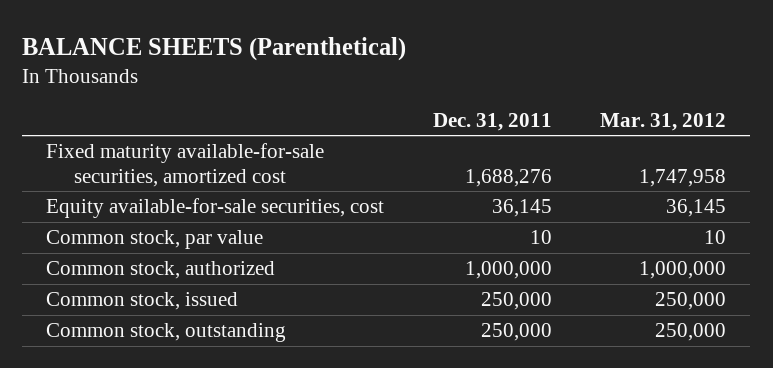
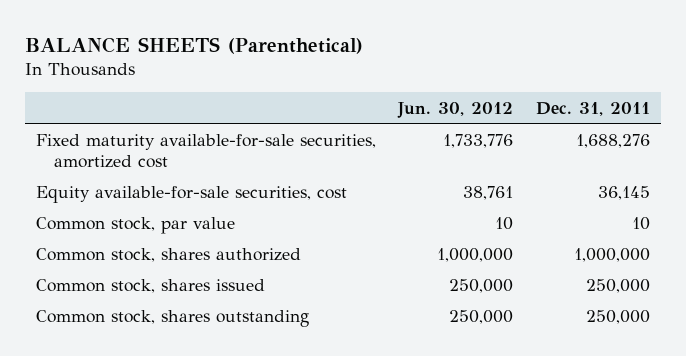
[600,112,727,131] Mar. 31, 2012 -> none
none -> [397,101,514,118] Jun. 30, 2012
[46,261,276,280] Common stock, authorized -> [35,247,301,262] Common stock, shares authorized
[46,292,239,311] Common stock, issued -> [35,278,265,293] Common stock, shares issued
[46,323,287,343] Common stock, outstanding -> [35,309,309,327] Common stock, shares outstanding

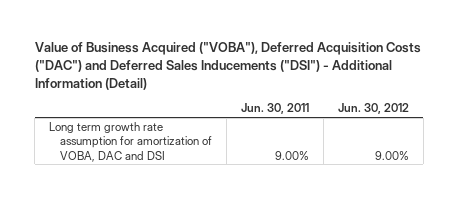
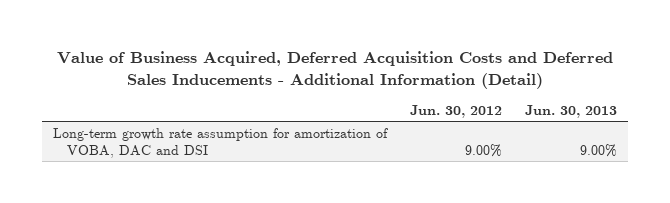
[34,42,421,90] Value of Business Acquired ("VOBA"), Deferred Acquisition Costs ("DAC") and Deferred Sales Inducements ("DSI") - Additional Information (Detail) -> [56,51,613,90] Value of Business Acquired, Deferred Acquisition Costs and Deferred Sales Inducements - Additional Information (Detail)
[240,103,309,115] Jun. 30, 2011 -> none
none -> [524,105,617,119] Jun. 30, 2013
[49,122,212,162] Long term growth rate assumption for amortization of VOBA, DAC and DSI -> [53,127,389,159] Long-term growth rate assumption for amortization of VOBA, DAC and DSI

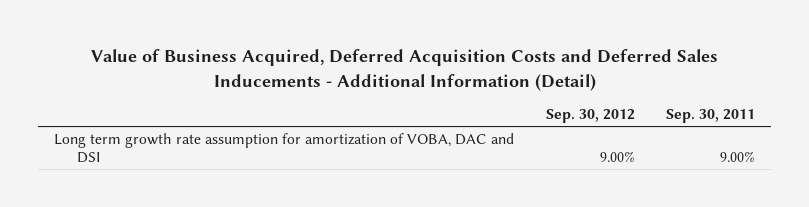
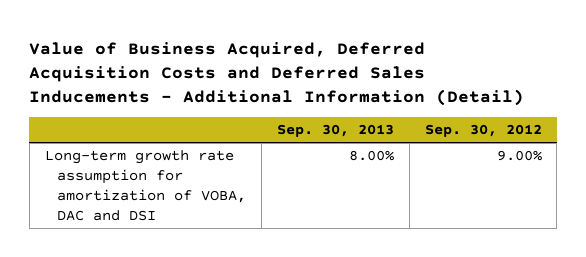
[666,109,756,124] Sep. 30, 2011 -> none
none -> [276,124,394,138] Sep. 30, 2013
[53,132,514,164] Long term growth rate assumption for amortization of VOBA, DAC and DSI -> [44,149,247,222] Long-term growth rate assumption for amortization of VOBA, DAC and DSI

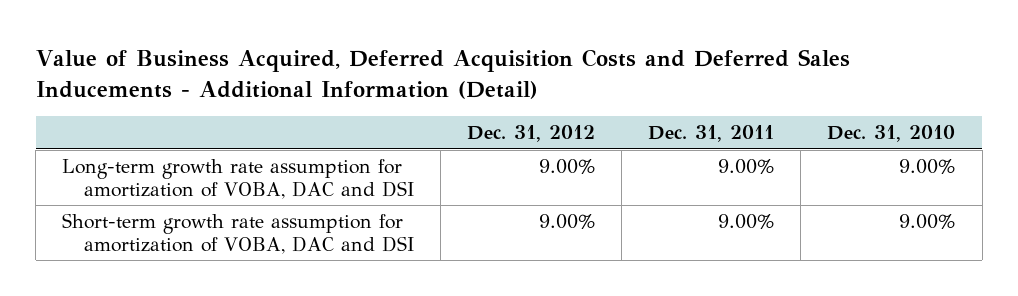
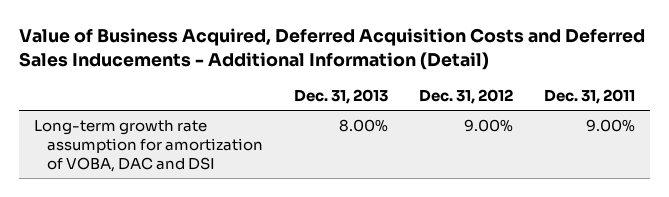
[827,125,956,143] Dec. 31, 2010 -> none
none -> [293,88,388,104] Dec. 31, 2013
[62,212,414,254] Short-term growth rate assumption for amortization of VOBA, DAC and DSI -> none

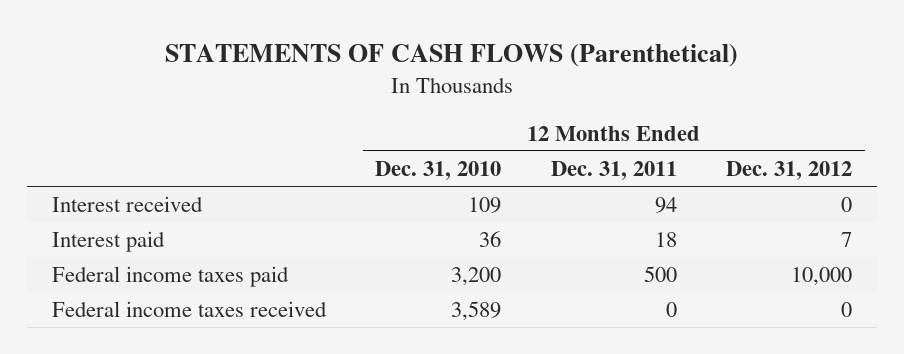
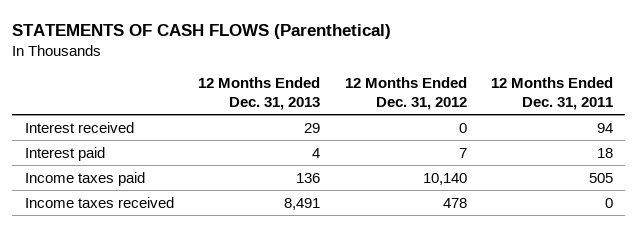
[375,161,502,181] Dec. 31, 2010 -> none
none -> [198,77,321,111] 12 Months Ended Dec. 31, 2013
[51,266,289,288] Federal income taxes paid -> [24,171,145,186] Income taxes paid
[643,266,677,283] 500 -> [588,172,613,183] 505
[791,267,853,287] 10,000 -> [422,172,467,185] 10,140
[51,301,327,318] Federal income taxes received -> [24,196,174,208] Income taxes received
[841,302,853,318] 0 -> [442,197,467,208] 478

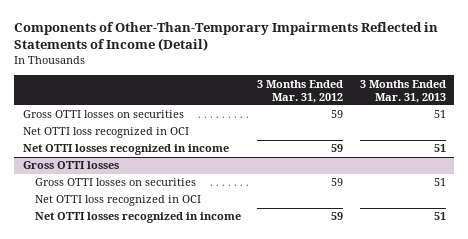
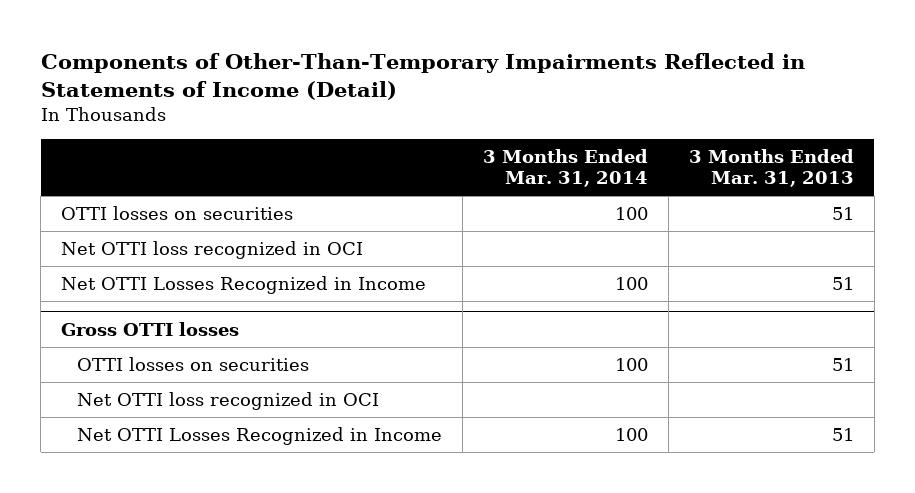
[257,79,344,103] 3 Months Ended Mar. 31, 2012 -> none
none -> [482,148,648,188] 3 Months Ended Mar. 31, 2014
[22,110,184,119] Gross OTTI losses on securities -> [61,205,294,220] OTTI losses on securities
[22,144,229,156] Net OTTI losses recognized in income -> [61,275,427,294] Net OTTI Losses Recognized in Income
[34,178,196,187] Gross OTTI losses on securities -> [76,356,309,371] OTTI losses on securities
[34,212,241,224] Net OTTI losses recognized in income -> [76,426,442,445] Net OTTI Losses Recognized in Income

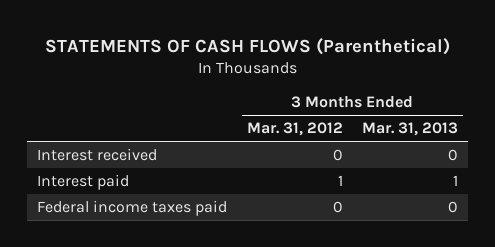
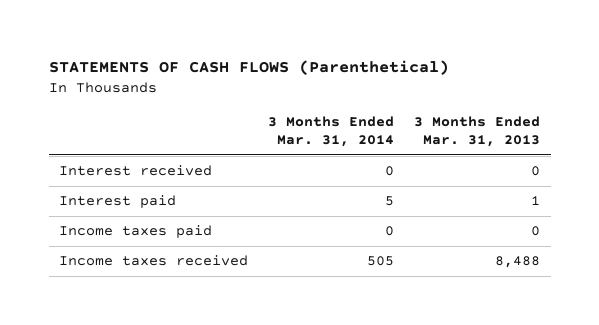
[246,122,343,137] Mar. 31, 2012 -> none
none -> [268,115,395,148] 3 Months Ended Mar. 31, 2014
[36,199,227,216] Federal income taxes paid -> [58,225,212,239] Income taxes paid
none -> [58,255,248,267] Income taxes received

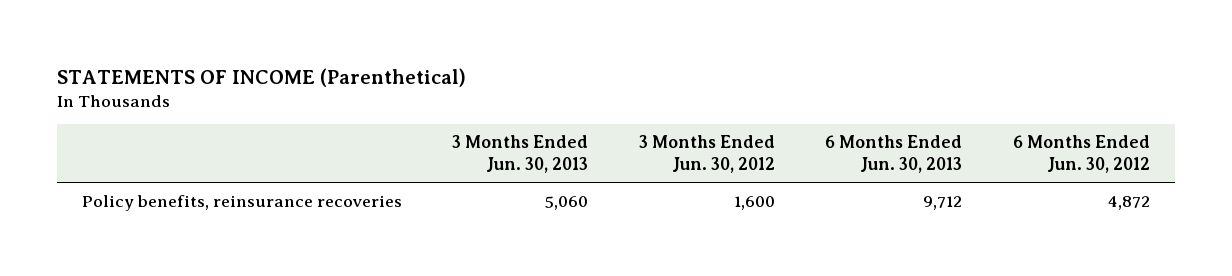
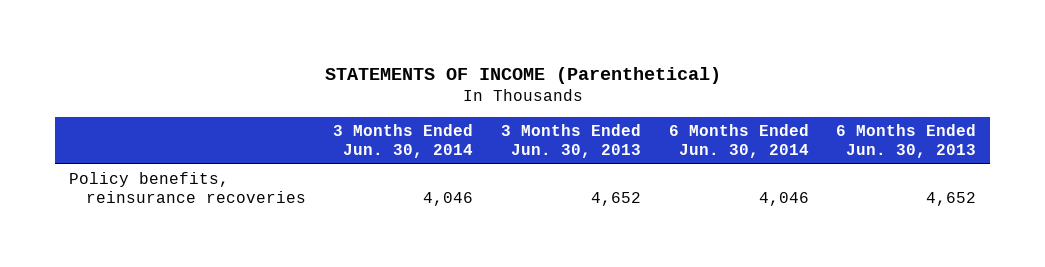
[638,135,775,174] 3 Months Ended Jun. 30, 2012 -> none
[1012,135,1150,174] 6 Months Ended Jun. 30, 2012 -> none
none -> [333,123,474,159] 3 Months Ended Jun. 30, 2014
none -> [668,123,809,159] 6 Months Ended Jun. 30, 2014
[545,195,589,210] 5,060 -> [591,192,642,207] 4,652
[923,195,963,210] 9,712 -> [926,192,977,207] 4,652

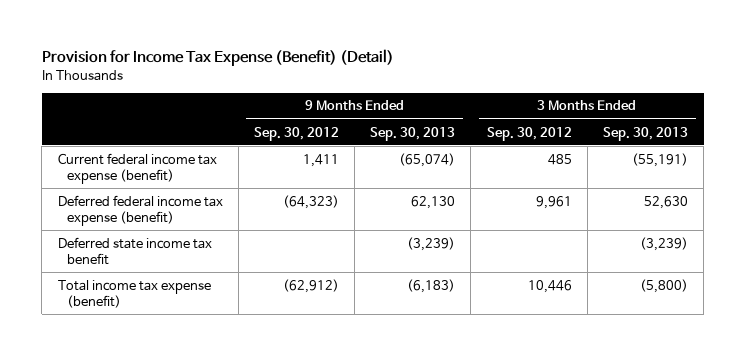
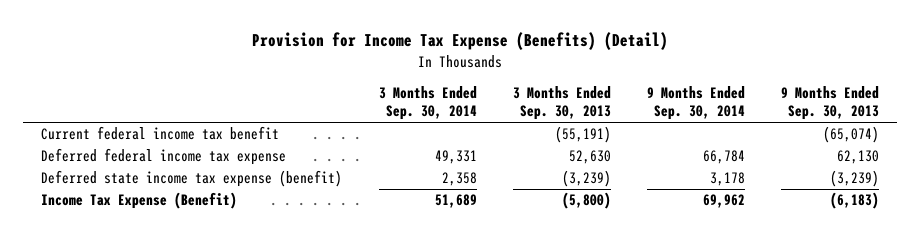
[41,49,394,67] Provision for Income Tax Expense (Benefit) (Detail) -> [252,32,669,51] Provision for Income Tax Expense (Benefits) (Detail)
[253,126,339,141] Sep. 30, 2012 -> none
[486,126,572,141] Sep. 30, 2012 -> none
none -> [378,85,477,121] 3 Months Ended Sep. 30, 2014
none -> [646,85,745,121] 9 Months Ended Sep. 30, 2014
[57,152,217,184] Current federal income tax expense (benefit) -> [41,126,280,141] Current federal income tax benefit
[57,194,223,226] Deferred federal income tax expense (benefit) -> [41,148,287,166] Deferred federal income tax expense
[57,236,212,265] Deferred state income tax benefit -> [41,170,343,188] Deferred state income tax expense (benefit)
[57,279,211,308] Total income tax expense (benefit) -> [41,192,238,210] Income Tax Expense (Benefit)

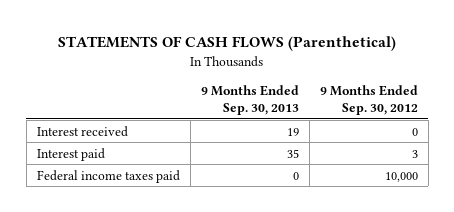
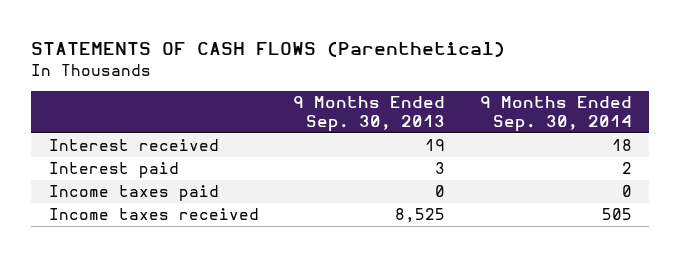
[319,84,418,116] 9 Months Ended Sep. 30, 2012 -> none
none -> [479,96,632,131] 9 Months Ended Sep. 30, 2014
[286,148,299,158] 35 -> [435,162,446,175] 3
[36,169,180,183] Federal income taxes paid -> [48,185,219,202] Income taxes paid
none -> [48,208,259,221] Income taxes received

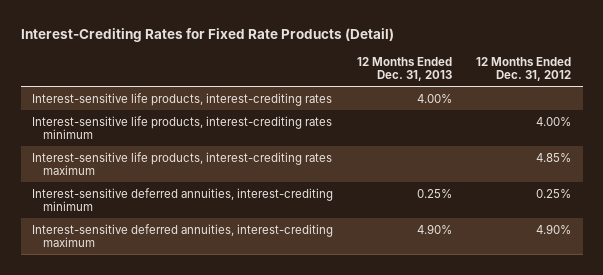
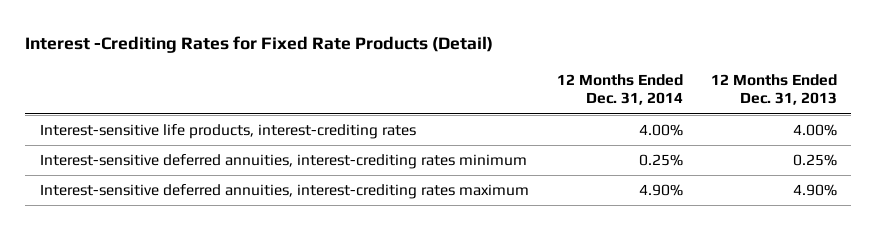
[20,27,394,42] Interest-Crediting Rates for Fixed Rate Products (Detail) -> [25,36,494,54] Interest -Crediting Rates for Fixed Rate Products (Detail)
[476,56,572,82] 12 Months Ended Dec. 31, 2012 -> none
none -> [556,73,683,106] 12 Months Ended Dec. 31, 2014
[32,115,333,140] Interest-sensitive life products, interest-crediting rates minimum -> none
[32,151,333,176] Interest-sensitive life products, interest-crediting rates maximum -> none
[32,187,334,212] Interest-sensitive deferred annuities, interest-crediting minimum -> [39,154,527,170] Interest-sensitive deferred annuities, interest-crediting rates minimum
[32,223,334,248] Interest-sensitive deferred annuities, interest-crediting maximum -> [39,184,529,200] Interest-sensitive deferred annuities, interest-crediting rates maximum

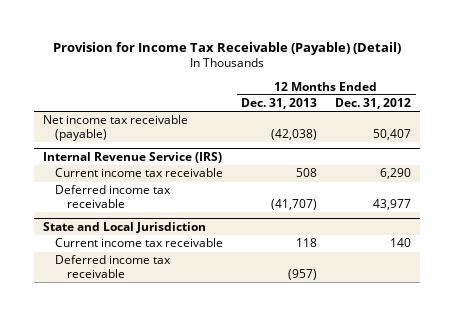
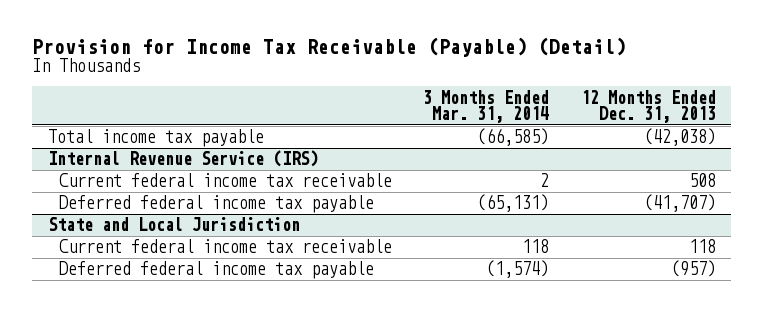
[335,98,412,110] Dec. 31, 2012 -> none
none -> [423,89,550,124] 3 Months Ended Mar. 31, 2014
[43,115,189,141] Net income tax receivable (payable) -> [47,129,264,148] Total income tax payable
[54,168,223,178] Current income tax receivable -> [59,173,393,188] Current federal income tax receivable
[54,185,171,208] Deferred income tax receivable -> [59,195,375,214] Deferred federal income tax payable
[54,238,223,248] Current income tax receivable -> [59,239,393,254] Current federal income tax receivable
[54,255,171,278] Deferred income tax receivable -> [59,261,375,280] Deferred federal income tax payable

